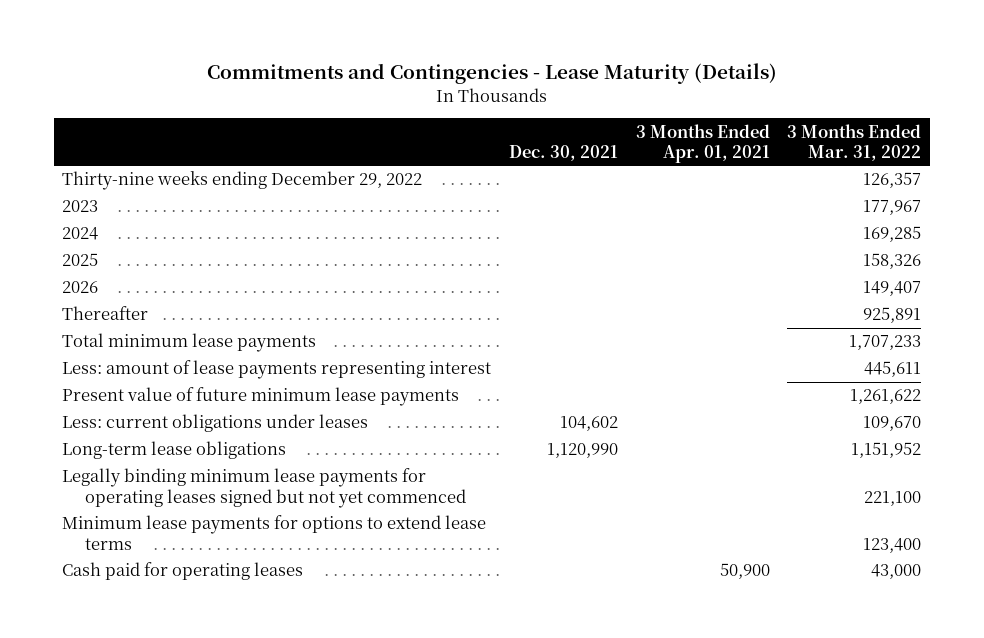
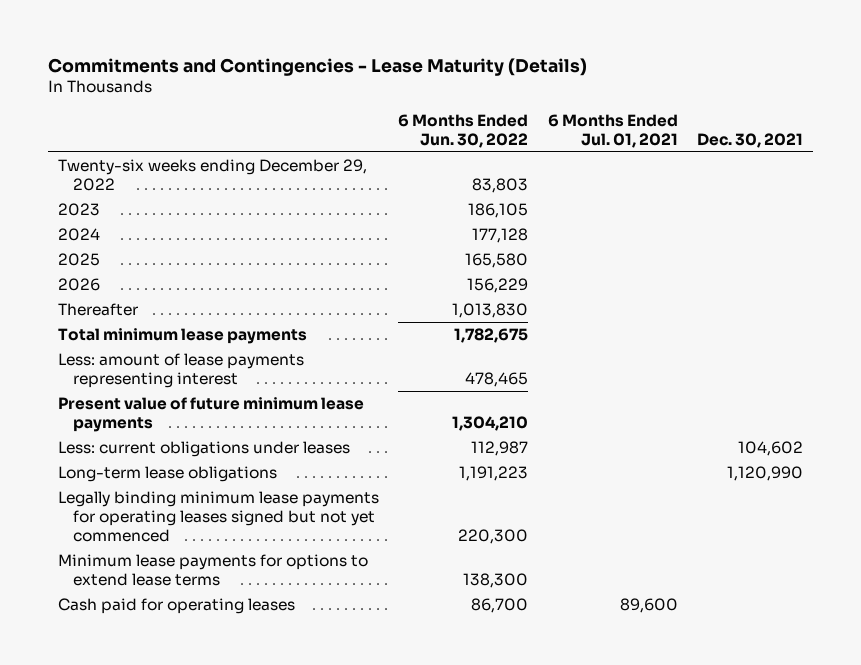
[635,123,770,163] 3 Months Ended Apr. 01, 2021 -> none
[787,123,922,161] 3 Months Ended Mar. 31, 2022 -> none
none -> [398,113,529,148] 6 Months Ended Jun. 30, 2022
none -> [547,113,678,148] 6 Months Ended Jul. 01, 2021
[62,171,423,191] Thirty-nine weeks ending December 29, 2022 -> [57,159,367,192] Twenty-six weeks ending December 29, 2022

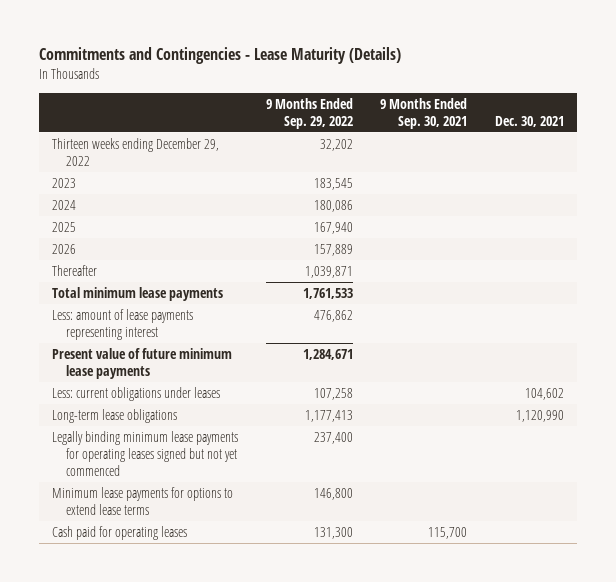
[398,113,529,148] 6 Months Ended Jun. 30, 2022 -> none
[547,113,678,148] 6 Months Ended Jul. 01, 2021 -> none
none -> [265,97,353,129] 9 Months Ended Sep. 29, 2022
none -> [380,97,468,129] 9 Months Ended Sep. 30, 2021
[57,159,367,192] Twenty-six weeks ending December 29, 2022 -> [52,137,220,166] Thirteen weeks ending December 29, 2022

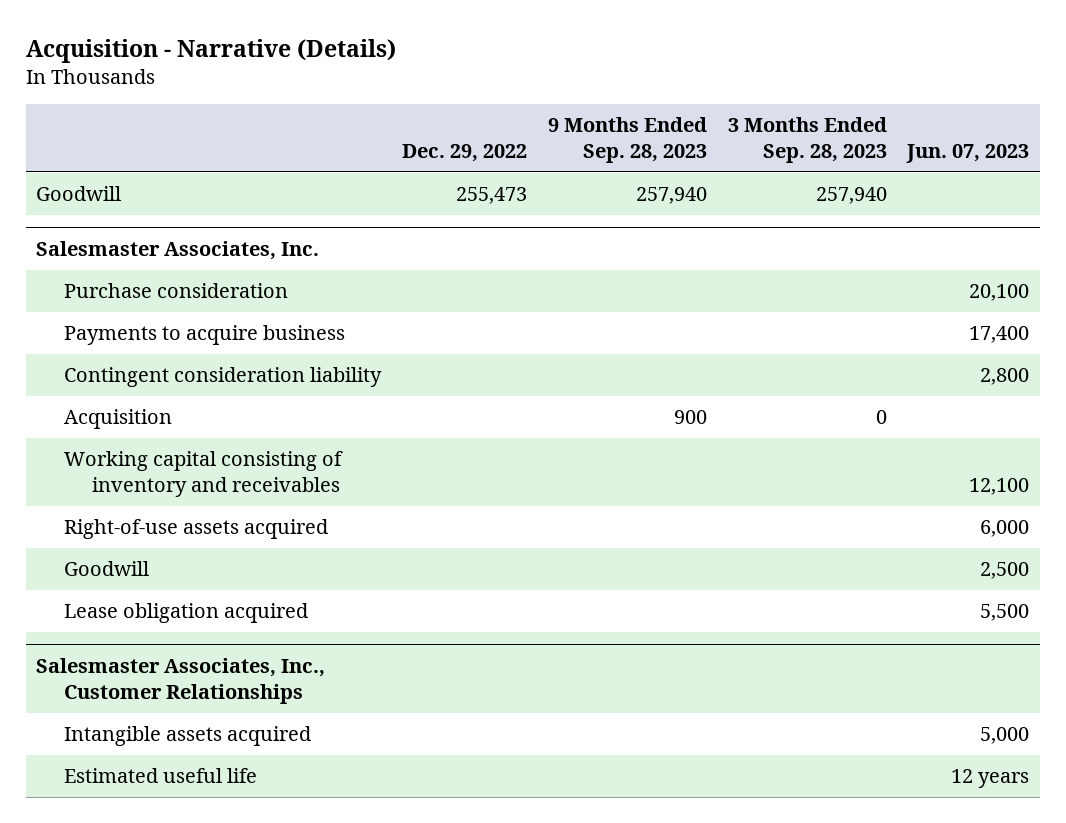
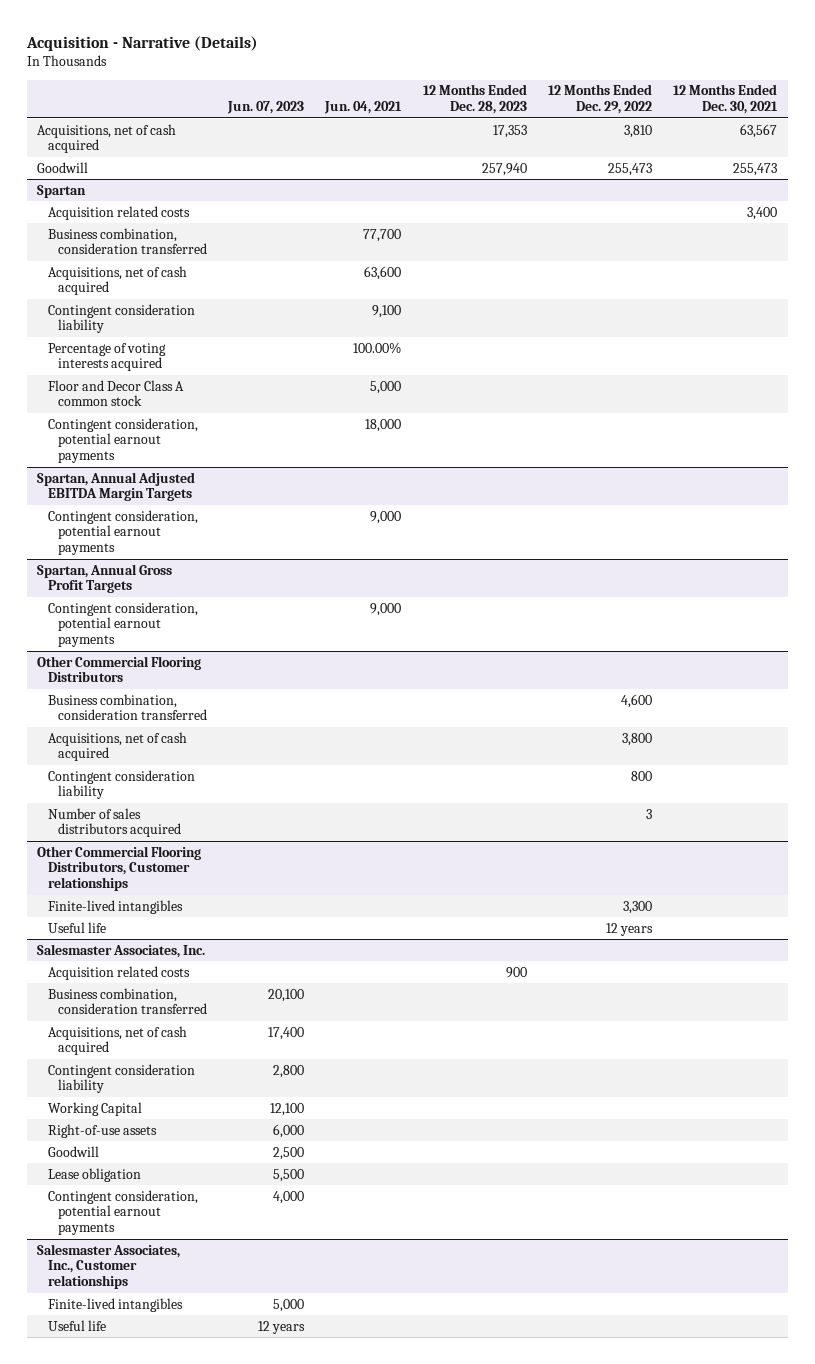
[402,144,528,163] Dec. 29, 2022 -> none
[547,117,707,164] 9 Months Ended Sep. 28, 2023 -> none
[727,117,887,164] 3 Months Ended Sep. 28, 2023 -> none
none -> [324,101,403,115] Jun. 04, 2021
none -> [422,84,527,115] 12 Months Ended Dec. 28, 2023
none -> [548,84,653,115] 12 Months Ended Dec. 29, 2022
none -> [673,84,779,115] 12 Months Ended Dec. 30, 2021
none -> [37,123,177,154] Acquisitions, net of cash acquired
none -> [37,184,87,198] Spartan
none -> [47,205,190,220] Acquisition related costs
none -> [47,227,207,255] Business combination, consideration transferred
none -> [47,265,187,296] Acquisitions, net of cash acquired
none -> [47,303,195,334] Contingent consideration liability
none -> [47,342,166,372] Percentage of voting interests acquired
none -> [47,379,184,407] Floor and Decor Class A common stock
none -> [47,417,198,464] Contingent consideration, potential earnout payments
none -> [37,471,196,502] Spartan, Annual Adjusted EBITDA Margin Targets
none -> [47,509,198,556] Contingent consideration, potential earnout payments
none -> [37,563,173,594] Spartan, Annual Gross Profit Targets
none -> [47,601,198,648] Contingent consideration, potential earnout payments
none -> [37,655,202,683] Other Commercial Flooring Distributors
none -> [47,693,207,721] Business combination, consideration transferred
none -> [47,731,187,762] Acquisitions, net of cash acquired
none -> [47,769,195,800] Contingent consideration liability
none -> [47,807,181,838] Number of sales distributors acquired
none -> [37,845,202,892] Other Commercial Flooring Distributors, Customer relationships
none -> [47,899,183,914] Finite-lived intangibles
none -> [47,921,106,933] Useful life
none -> [47,965,190,980] Acquisition related costs
[64,283,289,299] Purchase consideration -> [47,987,207,1015] Business combination, consideration transferred
[64,325,346,346] Payments to acquire business -> [47,1025,187,1056] Acquisitions, net of cash acquired
[64,409,173,430] Acquisition -> none
[64,451,344,497] Working capital consisting of inventory and receivables -> [47,1101,142,1116] Working Capital
[64,519,329,540] Right-of-use assets acquired -> [47,1123,157,1138] Right-of-use assets
[64,603,309,624] Lease obligation acquired -> [47,1167,141,1182] Lease obligation
none -> [47,1189,198,1236] Contingent consideration, potential earnout payments
[36,658,326,704] Salesmaster Associates, Inc., Customer Relationships -> [37,1243,181,1290] Salesmaster Associates, Inc., Customer relationships
[64,726,312,747] Intangible assets acquired -> [47,1297,183,1312] Finite-lived intangibles
[64,768,258,784] Estimated useful life -> [47,1319,106,1331] Useful life

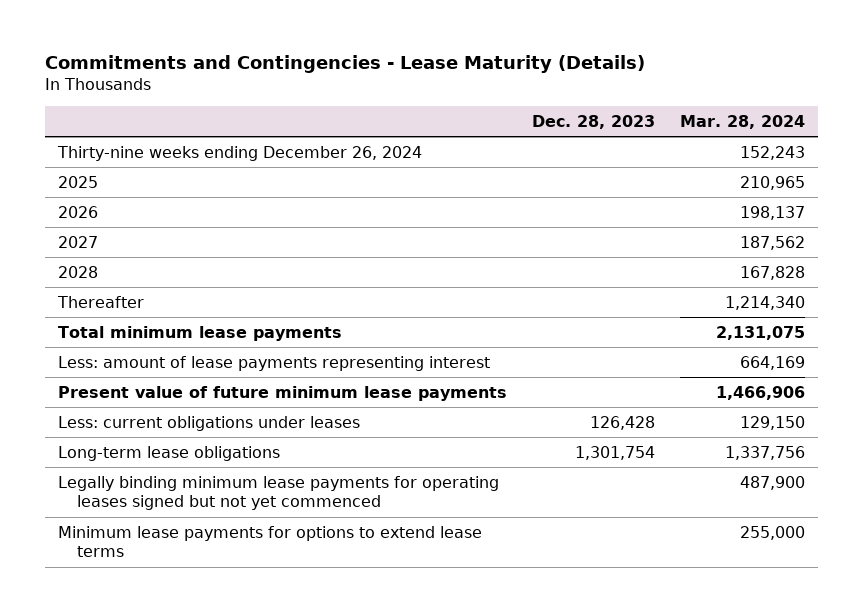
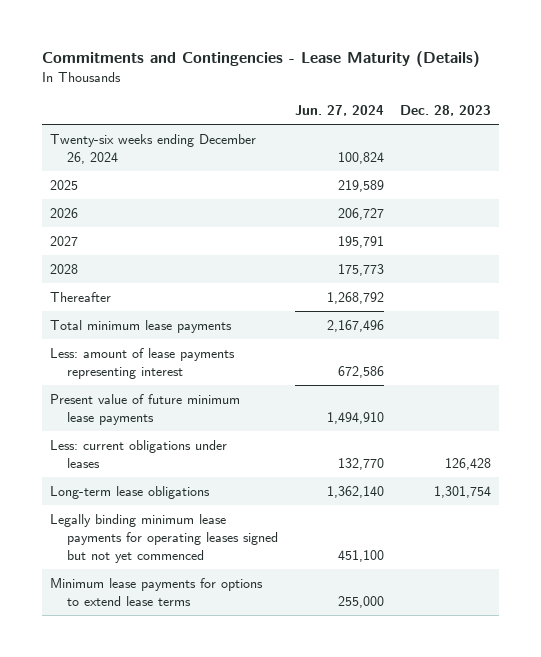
[680,114,806,129] Mar. 28, 2024 -> none
none -> [294,104,384,116] Jun. 27, 2024
[56,145,422,161] Thirty-nine weeks ending December 26, 2024 -> [49,134,256,164] Twenty-six weeks ending December 26, 2024

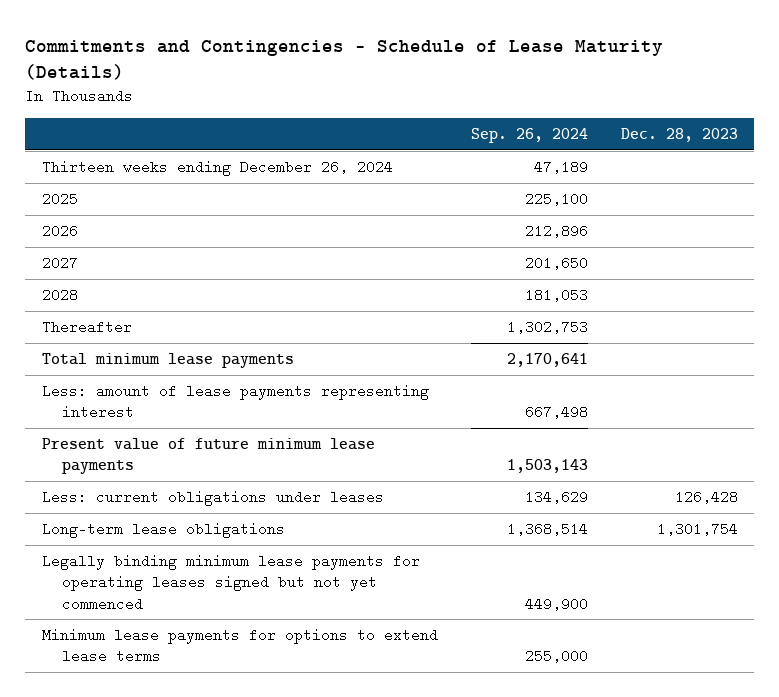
[41,51,480,68] Commitments and Contingencies - Lease Maturity (Details) -> [25,39,664,80] Commitments and Contingencies - Schedule of Lease Maturity (Details)
[294,104,384,116] Jun. 27, 2024 -> none
none -> [470,127,588,143] Sep. 26, 2024
[49,134,256,164] Twenty-six weeks ending December 26, 2024 -> [41,160,393,177] Thirteen weeks ending December 26, 2024

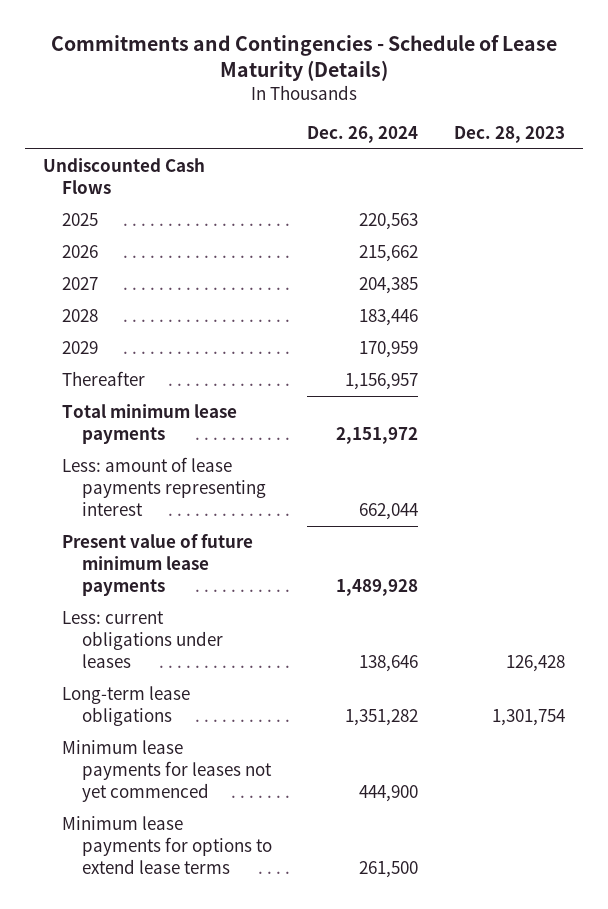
[470,127,588,143] Sep. 26, 2024 -> none
none -> [307,125,419,143] Dec. 26, 2024
[41,160,393,177] Thirteen weeks ending December 26, 2024 -> none
none -> [42,158,205,195] Undiscounted Cash Flows
none -> [62,341,99,355] 2029
[41,554,420,611] Legally binding minimum lease payments for operating leases signed but not yet commenced -> [62,740,272,802] Minimum lease payments for leases not yet commenced

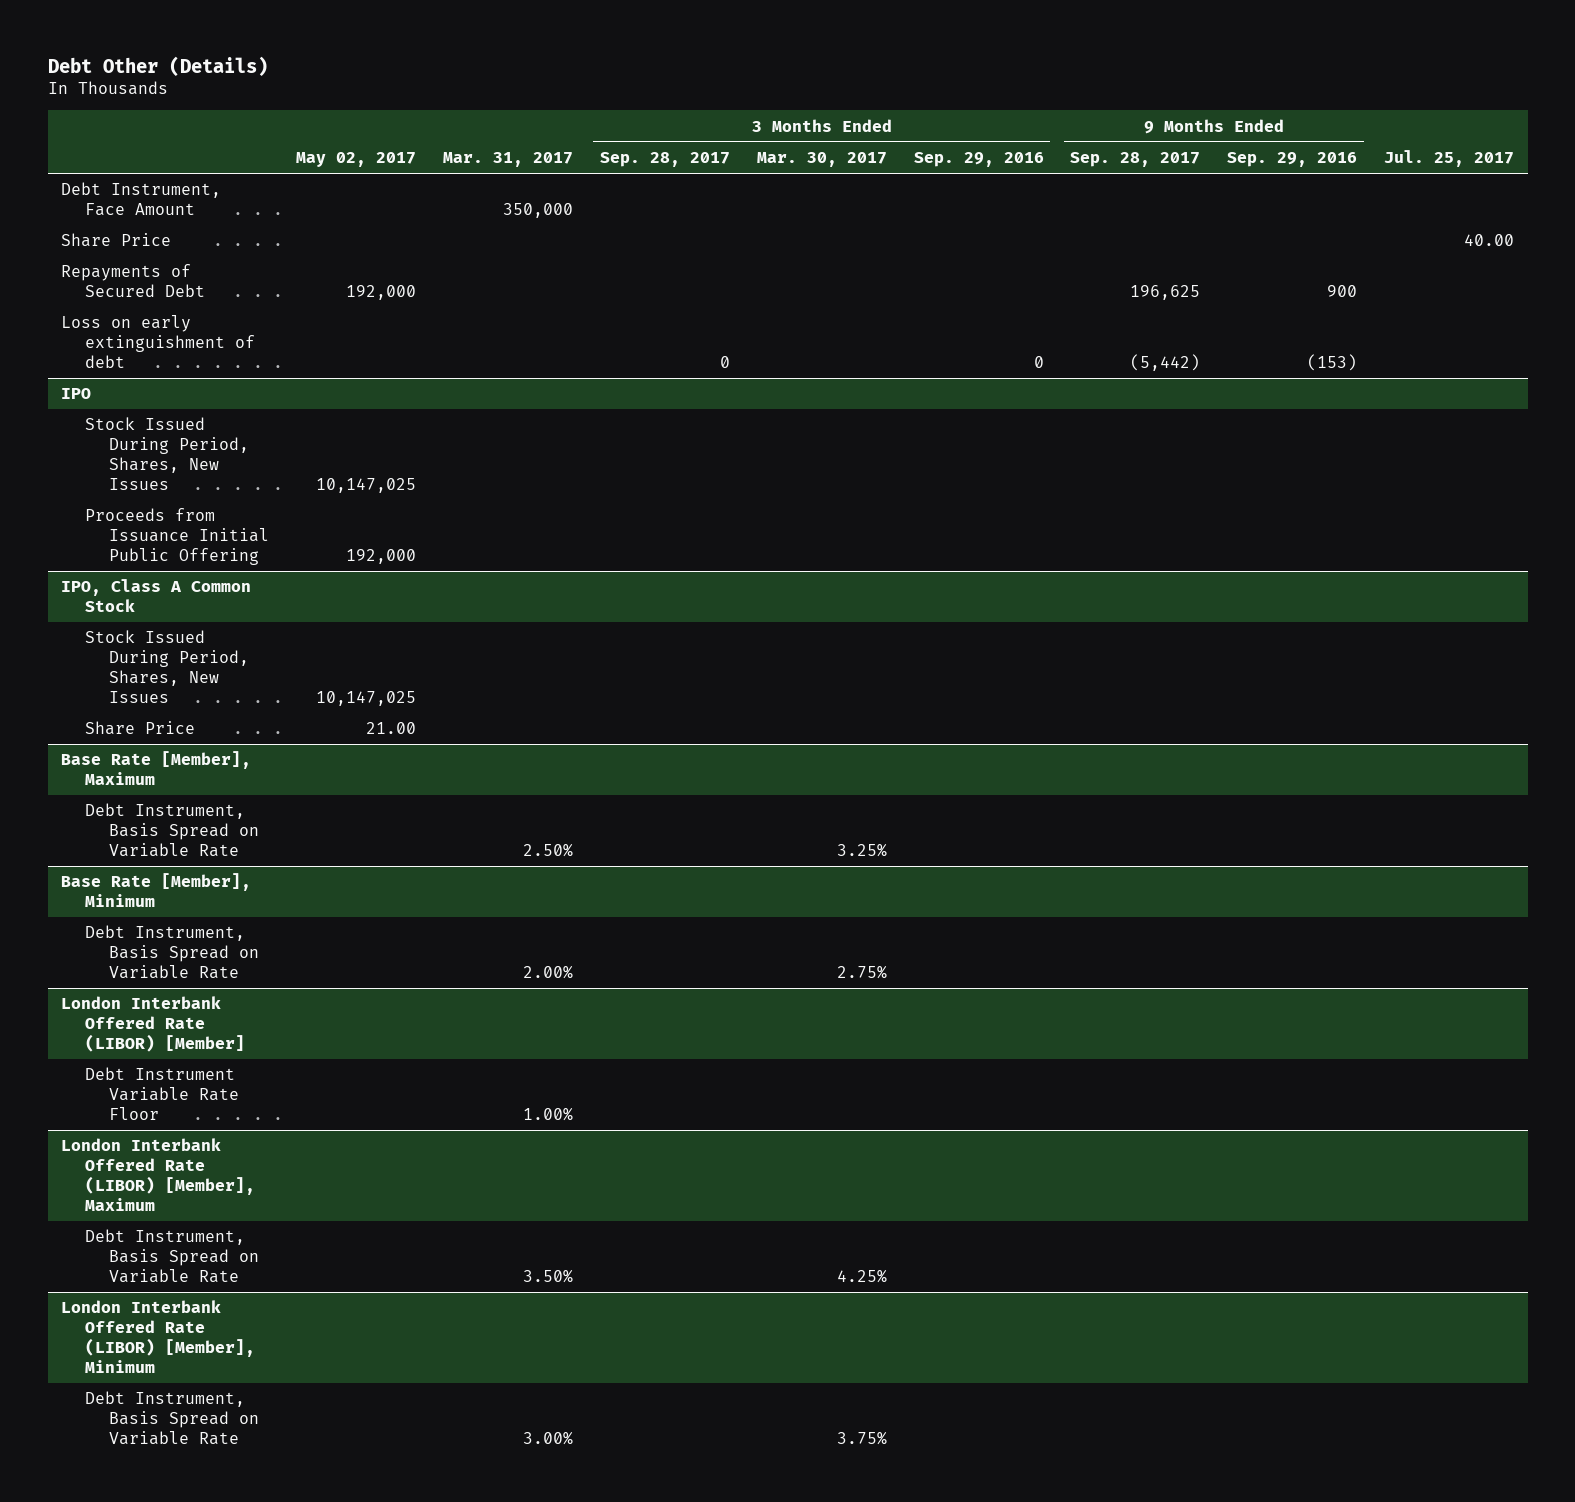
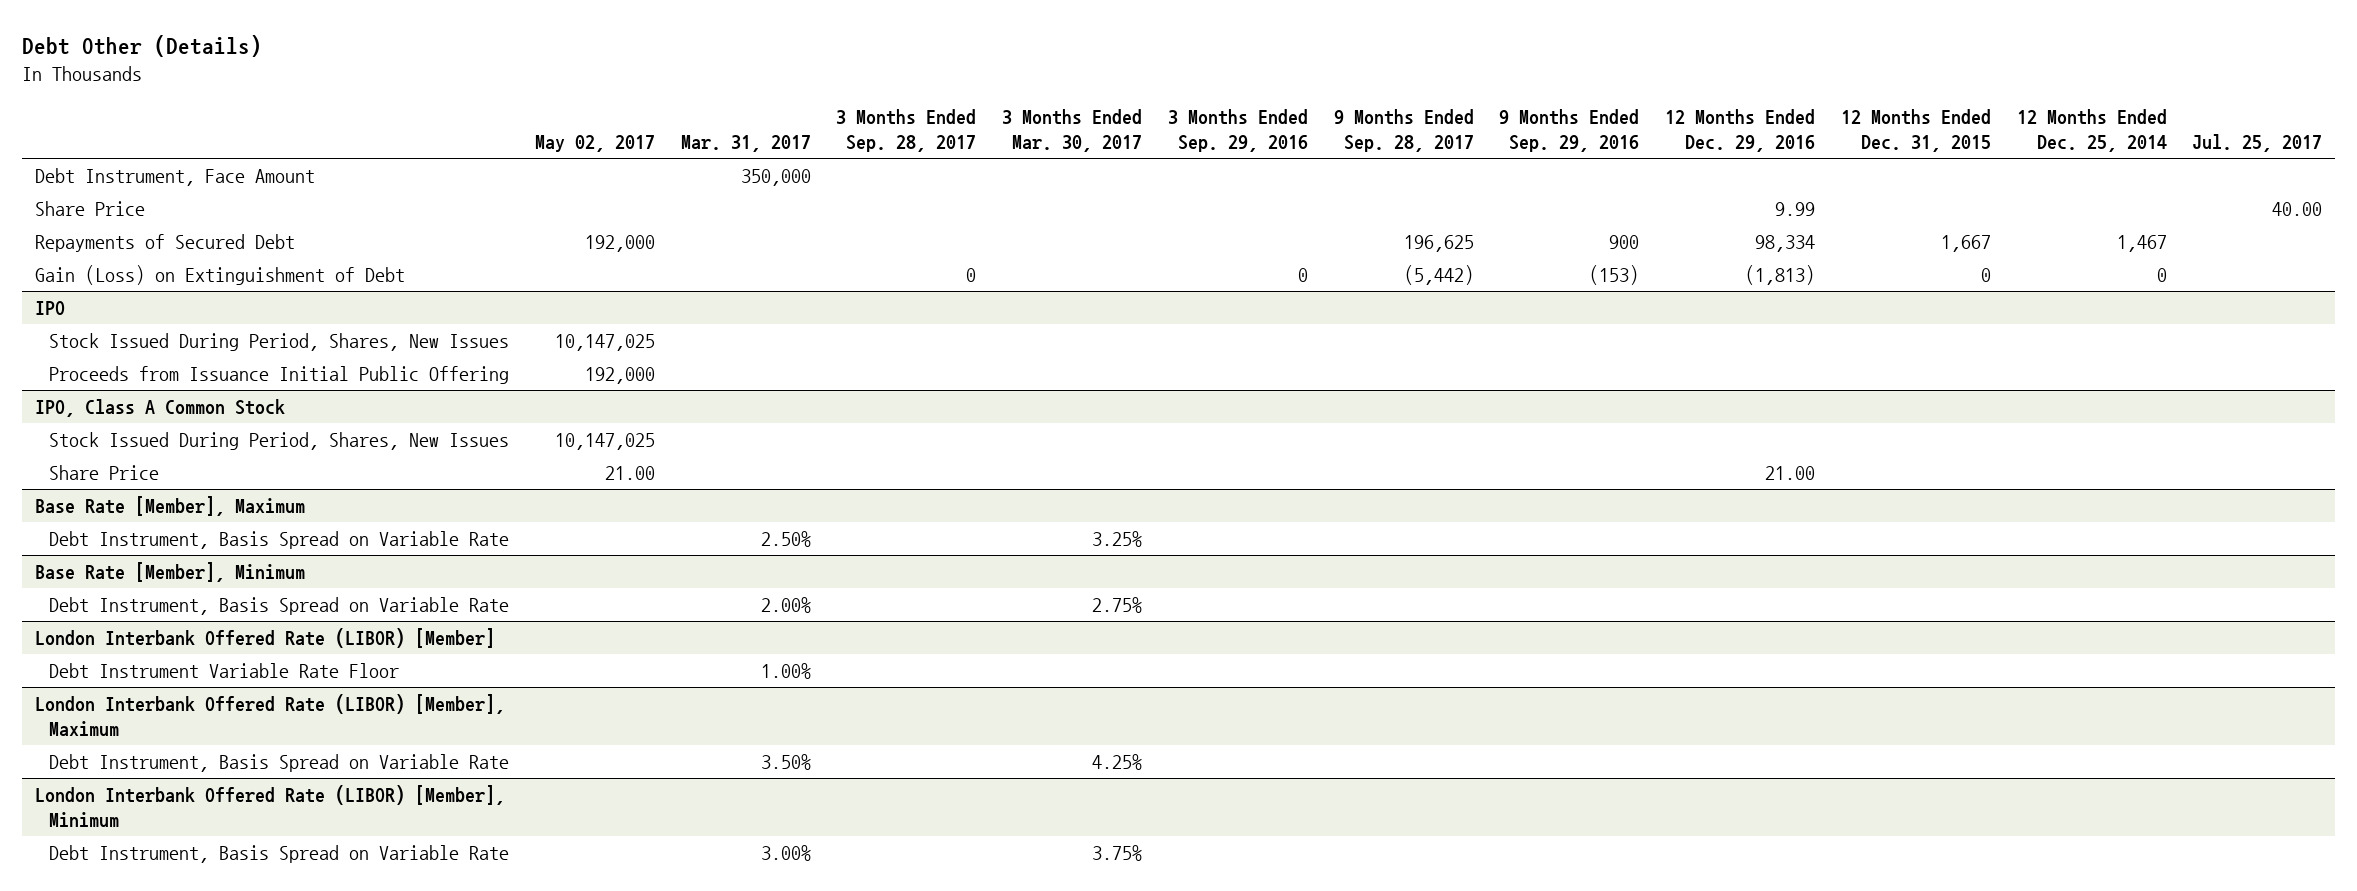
none -> [1665,108,1816,153] 12 Months Ended Dec. 29, 2016
none -> [1840,108,1991,153] 12 Months Ended Dec. 31, 2015
none -> [2016,108,2167,153] 12 Months Ended Dec. 25, 2014
[61,315,256,369] Loss on early extinguishment of debt -> [34,264,405,285] Gain (Loss) on Extinguishment of Debt

